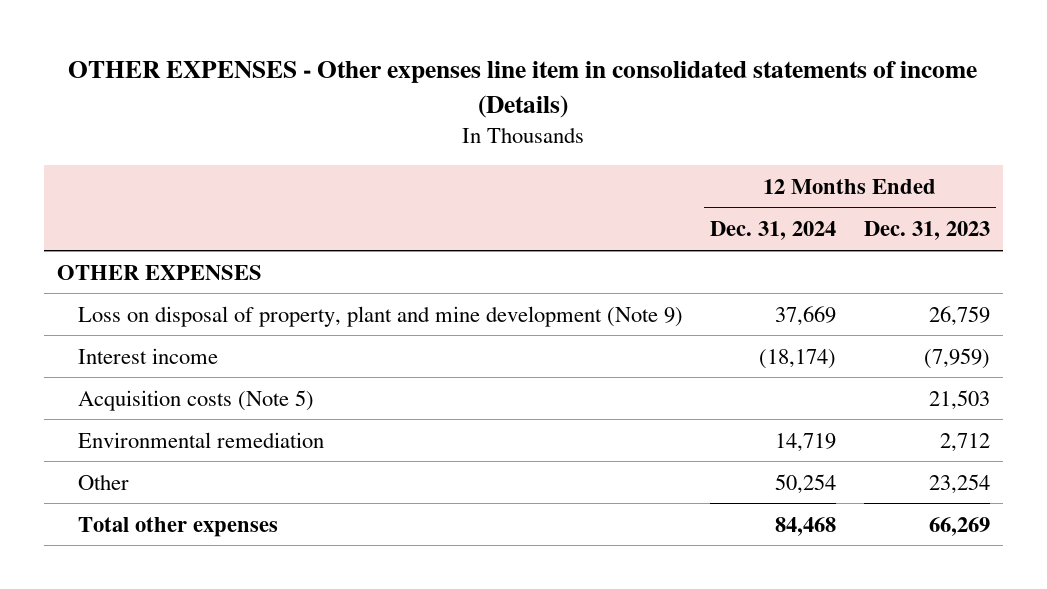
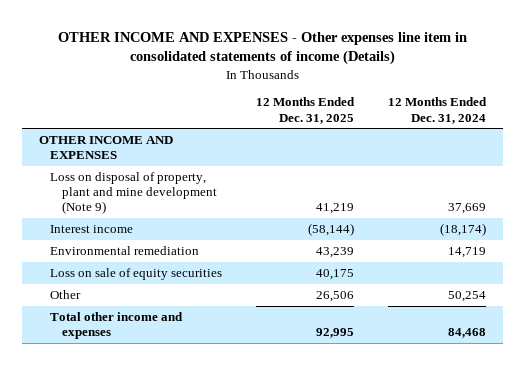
[68,61,978,118] OTHER EXPENSES - Other expenses line item in consolidated statements of income (Details) -> [57,31,467,66] OTHER INCOME AND EXPENSES - Other expenses line item in consolidated statements of income (Details)
[863,221,990,241] Dec. 31, 2023 -> none
none -> [256,97,356,124] 12 Months Ended Dec. 31, 2025
[57,264,263,280] OTHER EXPENSES -> [38,135,173,160] OTHER INCOME AND EXPENSES
[78,389,315,411] Acquisition costs (Note 5) -> none
none -> [50,267,223,280] Loss on sale of equity securities
[78,516,279,537] Total other expenses -> [50,311,184,340] Total other income and expenses

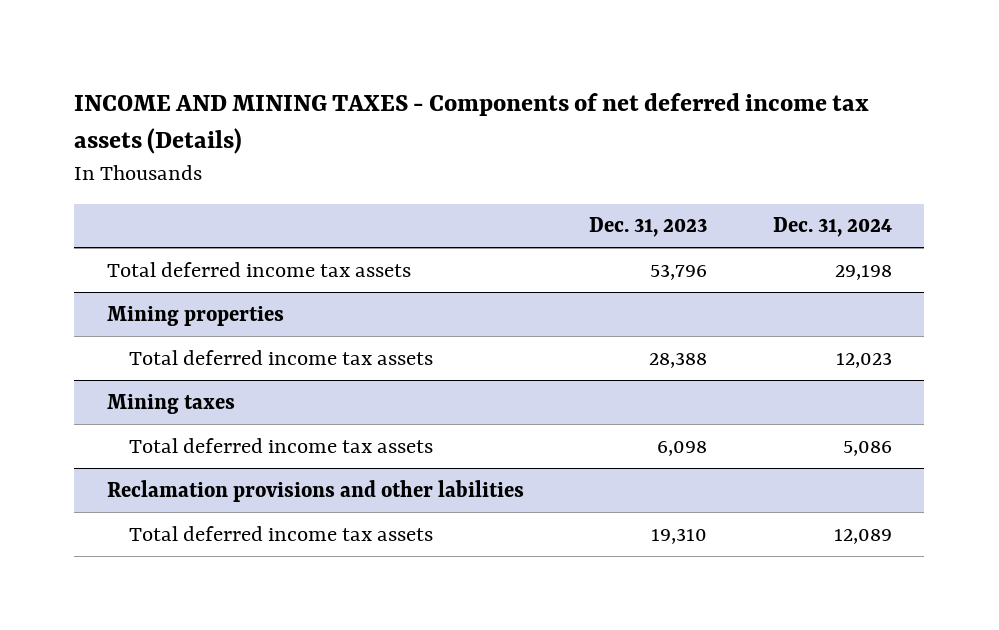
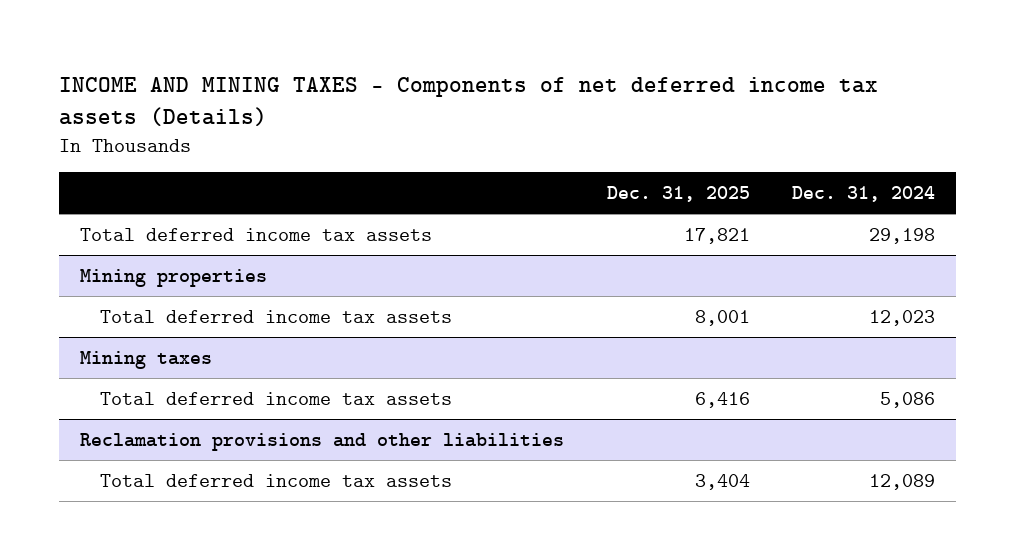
[589,217,708,238] Dec. 31, 2023 -> none
none -> [606,186,750,203] Dec. 31, 2025
[106,479,524,502] Reclamation provisions and other labilities -> [80,432,565,451] Reclamation provisions and other liabilities

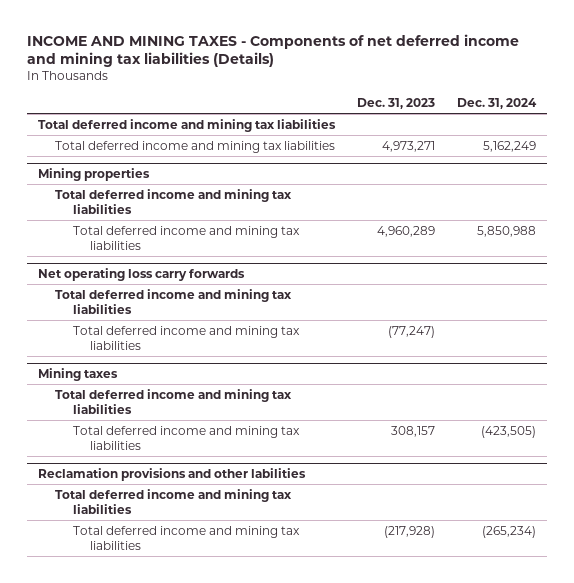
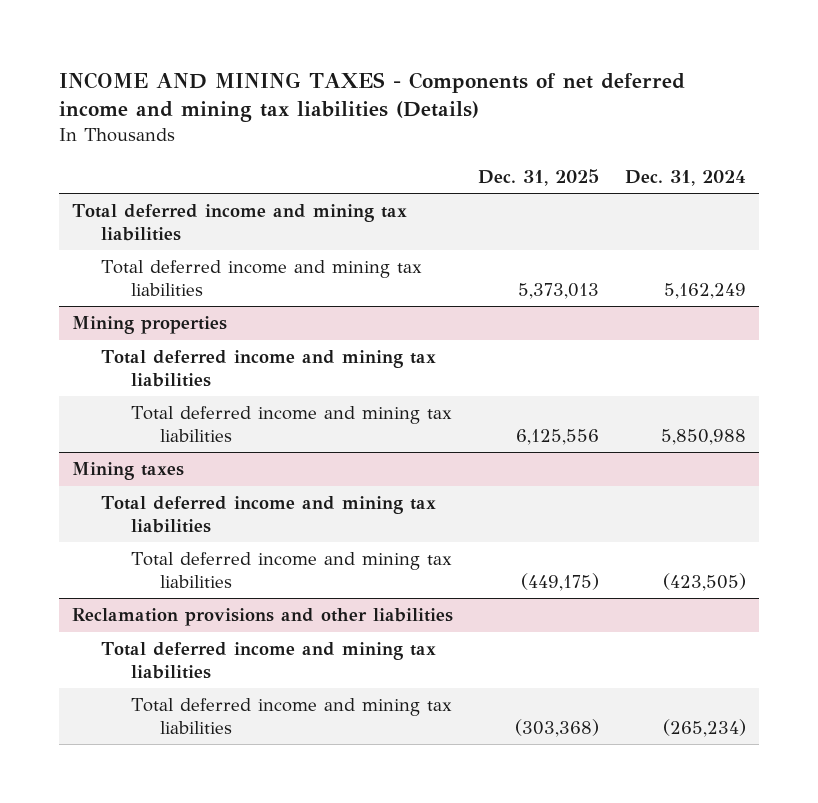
[357,97,436,109] Dec. 31, 2023 -> none
none -> [478,168,600,186] Dec. 31, 2025
[37,268,245,282] Net operating loss carry forwards -> none
[55,288,293,314] Total deferred income and mining tax liabilities -> none
[72,325,300,350] Total deferred income and mining tax liabilities -> none
[37,468,306,482] Reclamation provisions and other labilities -> [71,608,453,627] Reclamation provisions and other liabilities

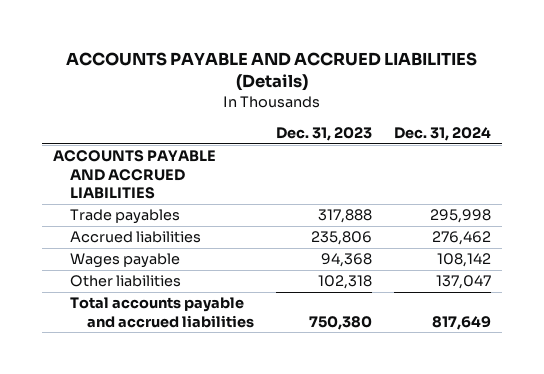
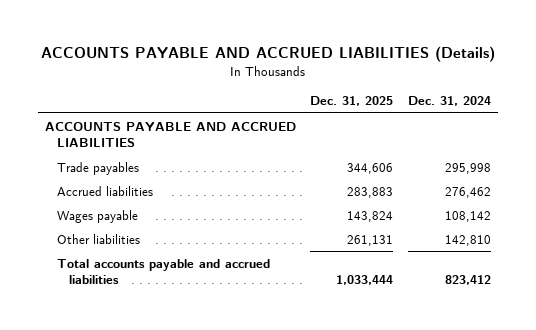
[275,127,372,142] Dec. 31, 2023 -> none
none -> [310,96,394,107] Dec. 31, 2025
[435,275,491,290] 137,047 -> [444,234,491,246] 142,810
[431,315,491,330] 817,649 -> [444,275,491,286] 823,412

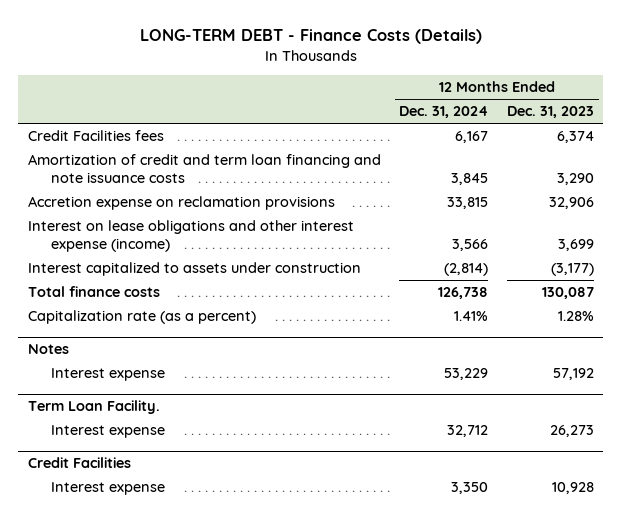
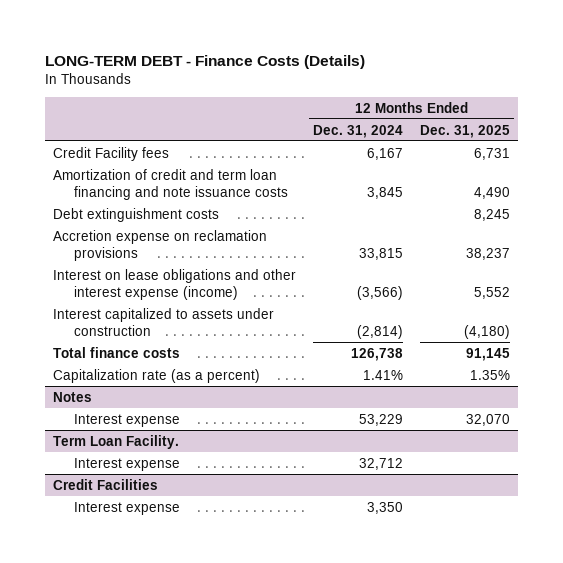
[507,106,595,119] Dec. 31, 2023 -> none
none -> [420,124,511,138] Dec. 31, 2025
[27,130,164,142] Credit Facilities fees -> [53,146,170,161] Credit Facility fees
none -> [53,207,220,222] Debt extinguishment costs
[452,239,489,252] 3,566 -> [357,285,404,300] (3,566)

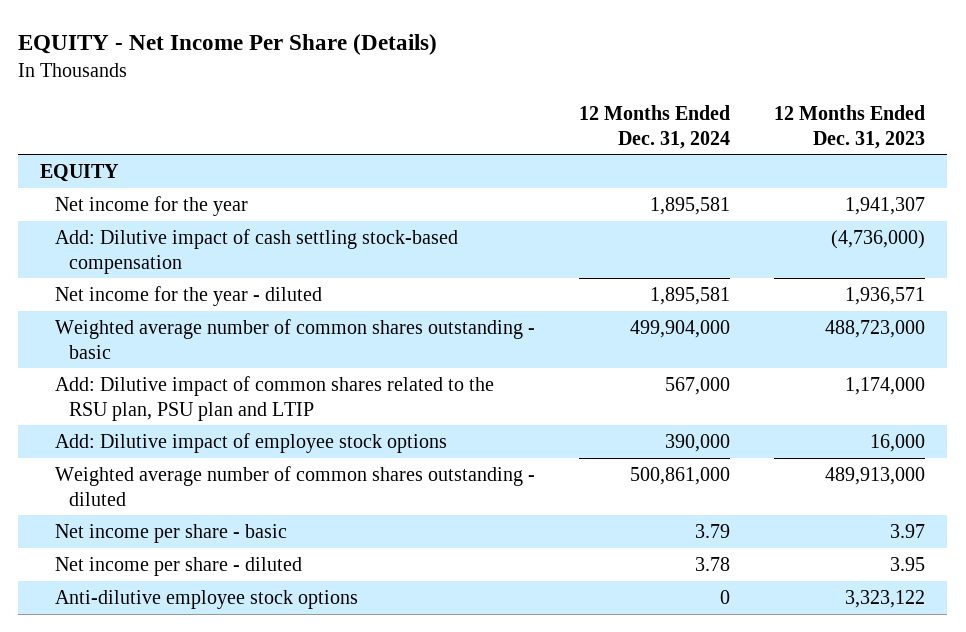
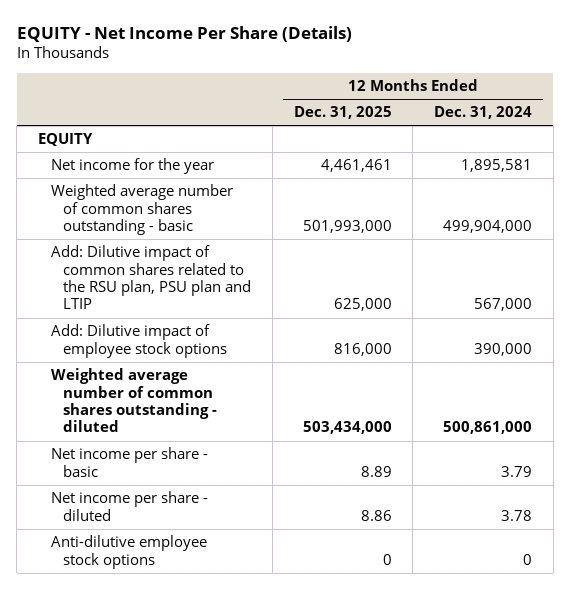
[774,104,926,149] 12 Months Ended Dec. 31, 2023 -> none
none -> [293,106,392,120] Dec. 31, 2025
[54,228,458,274] Add: Dilutive impact of cash settling stock-based compensation -> none
[54,285,322,306] Net income for the year - diluted -> none

